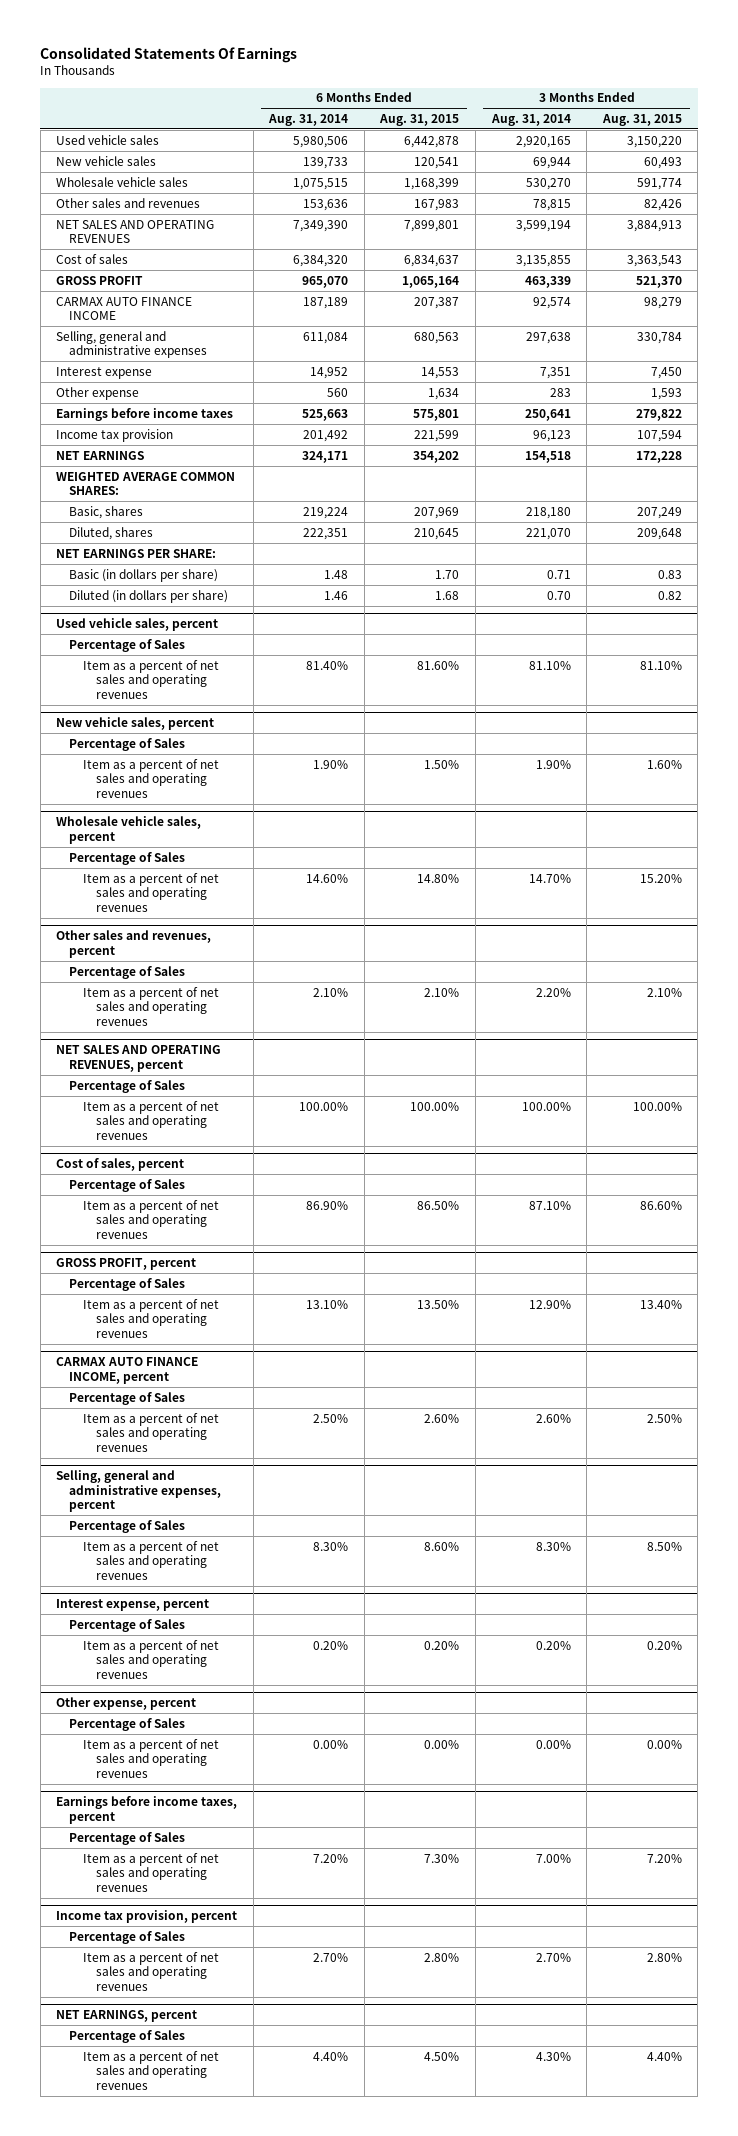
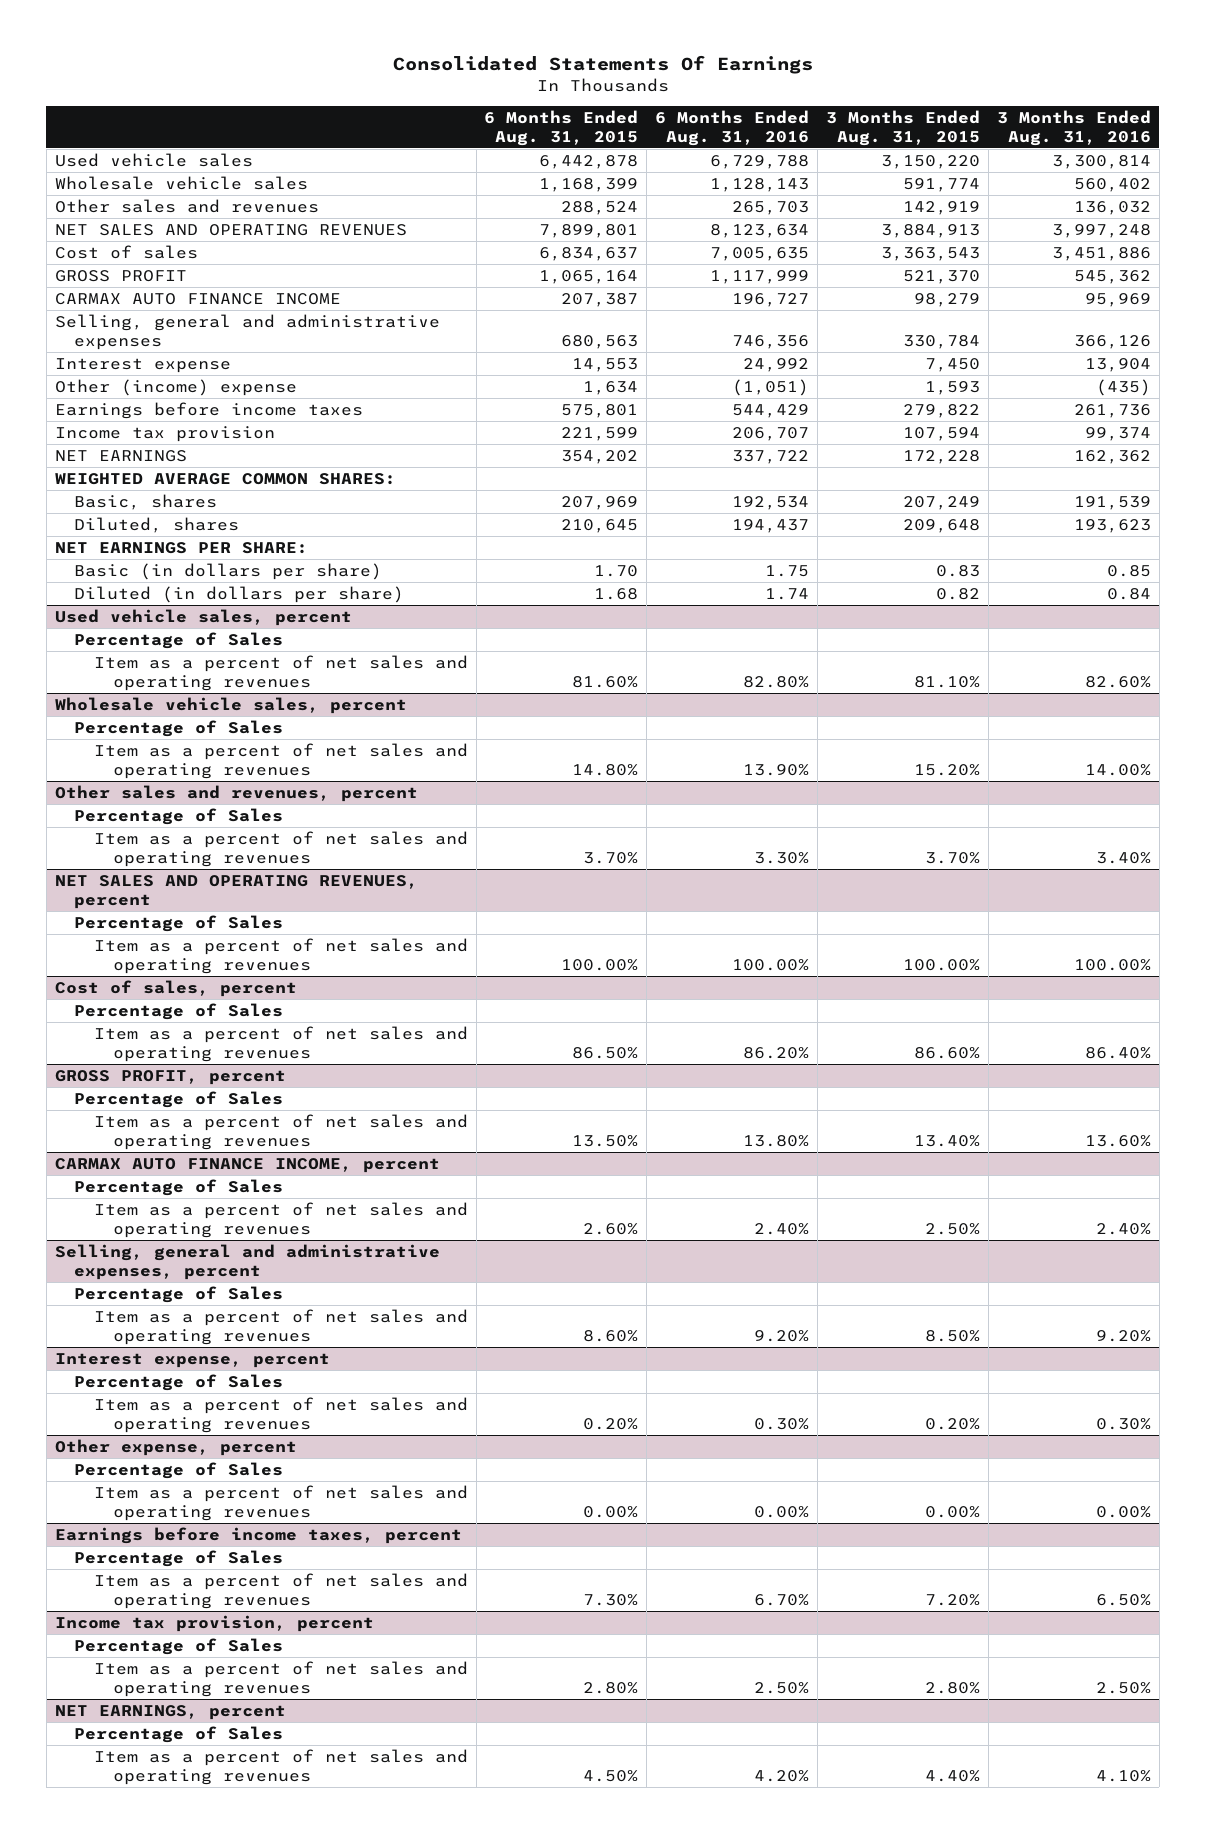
[268,114,349,127] Aug. 31, 2014 -> none
[490,114,571,127] Aug. 31, 2014 -> none
none -> [655,110,810,146] 6 Months Ended Aug. 31, 2016
none -> [996,110,1151,146] 3 Months Ended Aug. 31, 2016
[56,155,157,166] New vehicle sales -> none
[414,198,460,211] 167,983 -> [561,200,639,215] 288,524
[643,198,682,211] 82,426 -> [903,200,981,215] 142,919
[56,386,140,400] Other expense -> [54,378,297,396] Other (income) expense
[56,717,215,731] New vehicle sales, percent -> none
[69,737,186,751] Percentage of Sales -> none
[82,758,219,798] Item as a percent of net sales and operating revenues -> none
[424,987,460,997] 2.10% -> [583,851,639,864] 3.70%
[646,987,682,997] 2.10% -> [925,851,981,864] 3.70%

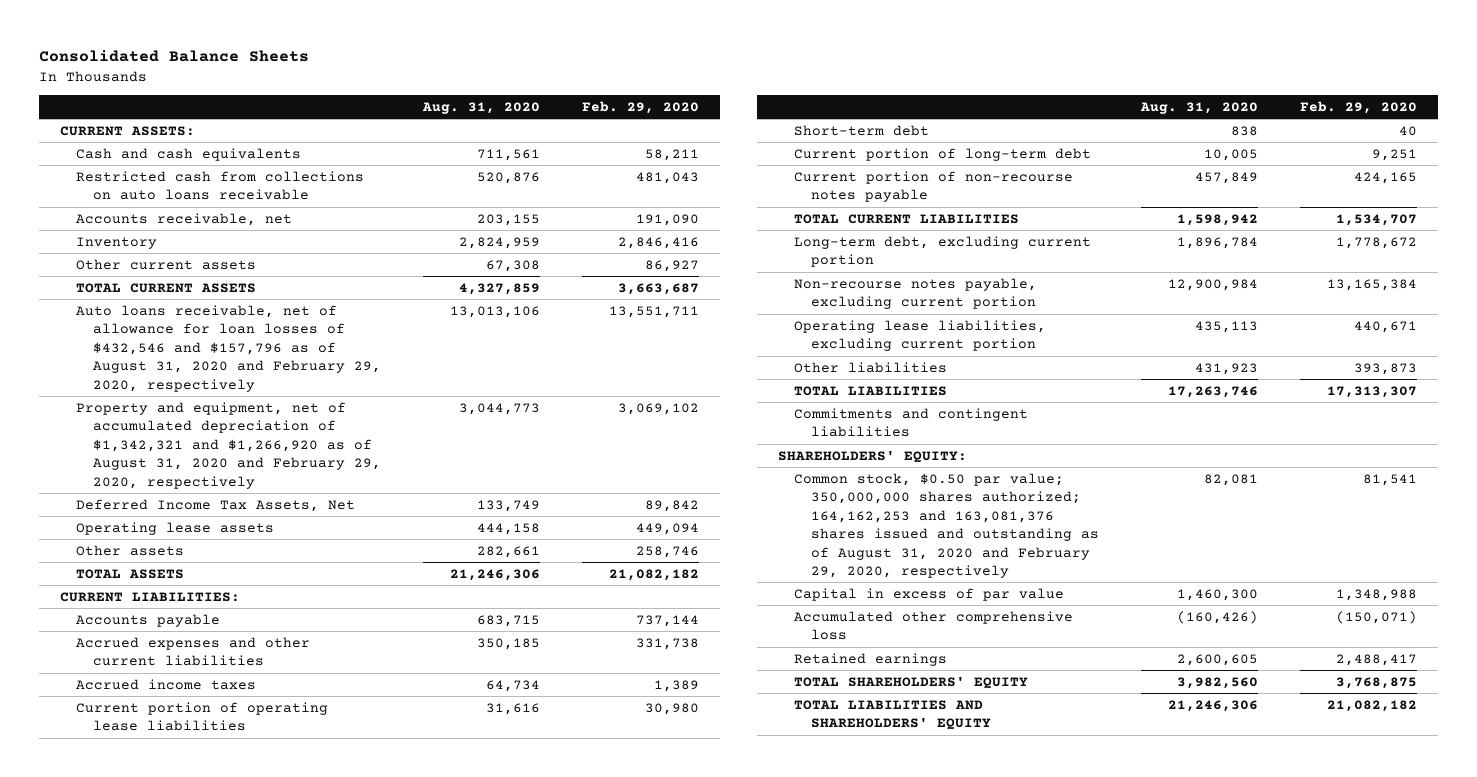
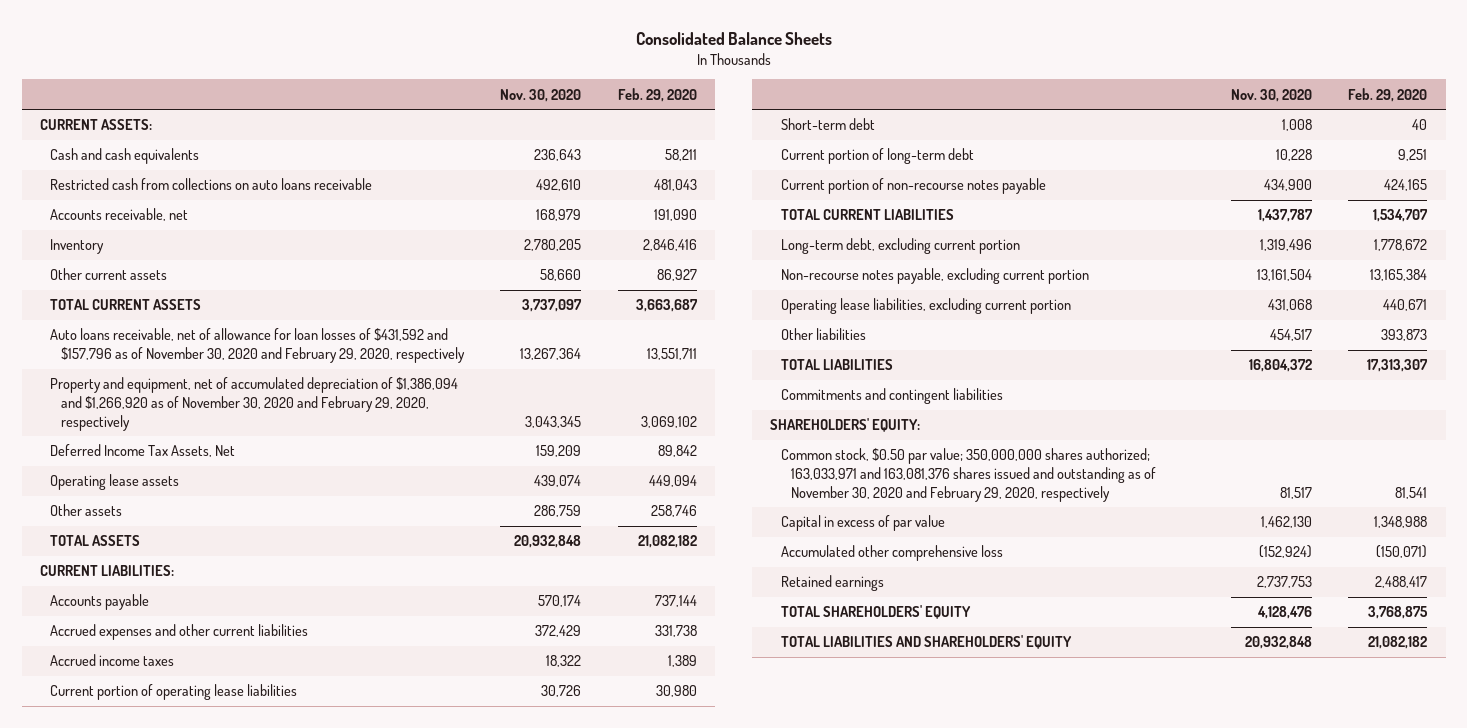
[421,101,540,114] Aug. 31, 2020 -> none
none -> [500,88,582,102] Nov. 30, 2020
[76,304,381,392] Auto loans receivable, net of allowance for loan losses of $432,546 and $157,796 as of August 31, 2020 and February 29, 2020, respectively -> [50,328,465,363] Auto loans receivable, net of allowance for loan losses of $431,592 and $157,796 as of November 30, 2020 and February 29, 2020, respectively
[76,401,381,489] Property and equipment, net of accumulated depreciation of $1,342,321 and $1,266,920 as of August 31, 2020 and February 29, 2020, respectively -> [50,377,459,431] Property and equipment, net of accumulated depreciation of $1,386,094 and $1,266,920 as of November 30, 2020 and February 29, 2020, respectively
[794,472,1099,579] Common stock, $0.50 par value; 350,000,000 shares authorized; 164,162,253 and 163,081,376 shares issued and outstanding as of August 31, 2020 and February 29, 2020, respectively -> [780,448,1157,502] Common stock, $0.50 par value; 350,000,000 shares authorized; 163,033,971 and 163,081,376 shares issued and outstanding as of November 30, 2020 and February 29, 2020, respectively

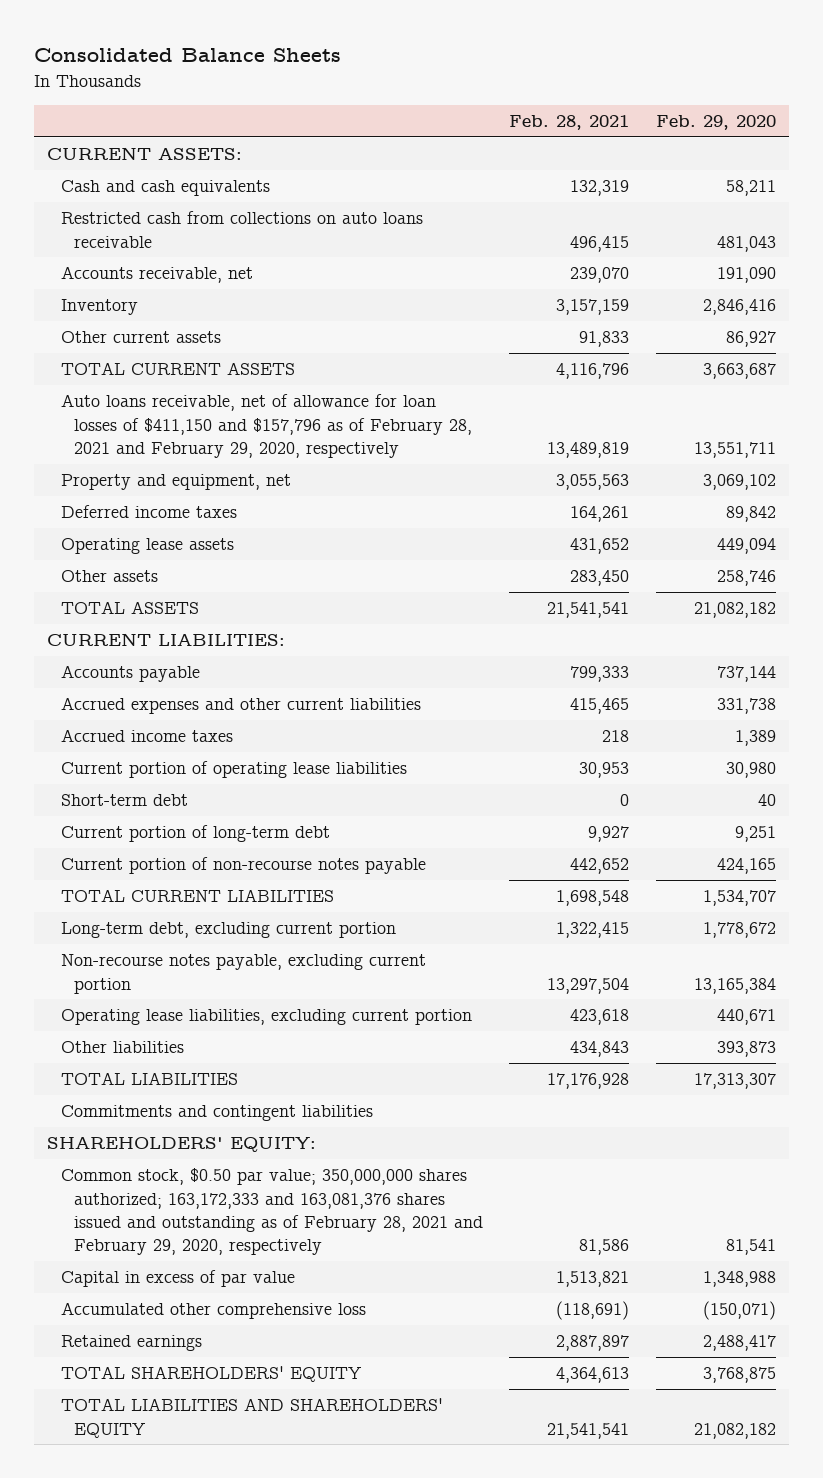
[500,88,582,102] Nov. 30, 2020 -> none
none -> [509,115,630,131] Feb. 28, 2021
[50,328,465,363] Auto loans receivable, net of allowance for loan losses of $431,592 and $157,796 as of November 30, 2020 and February 29, 2020, respectively -> [60,394,473,458] Auto loans receivable, net of allowance for loan losses of $411,150 and $157,796 as of February 28, 2021 and February 29, 2020, respectively
[50,377,459,431] Property and equipment, net of accumulated depreciation of $1,386,094 and $1,266,920 as of November 30, 2020 and February 29, 2020, respectively -> [60,474,291,491] Property and equipment, net
[50,444,236,458] Deferred Income Tax Assets, Net -> [60,505,237,519] Deferred income taxes
[780,448,1157,502] Common stock, $0.50 par value; 350,000,000 shares authorized; 163,033,971 and 163,081,376 shares issued and outstanding as of November 30, 2020 and February 29, 2020, respectively -> [60,1168,484,1256] Common stock, $0.50 par value; 350,000,000 shares authorized; 163,172,333 and 163,081,376 shares issued and outstanding as of February 28, 2021 and February 29, 2020, respectively

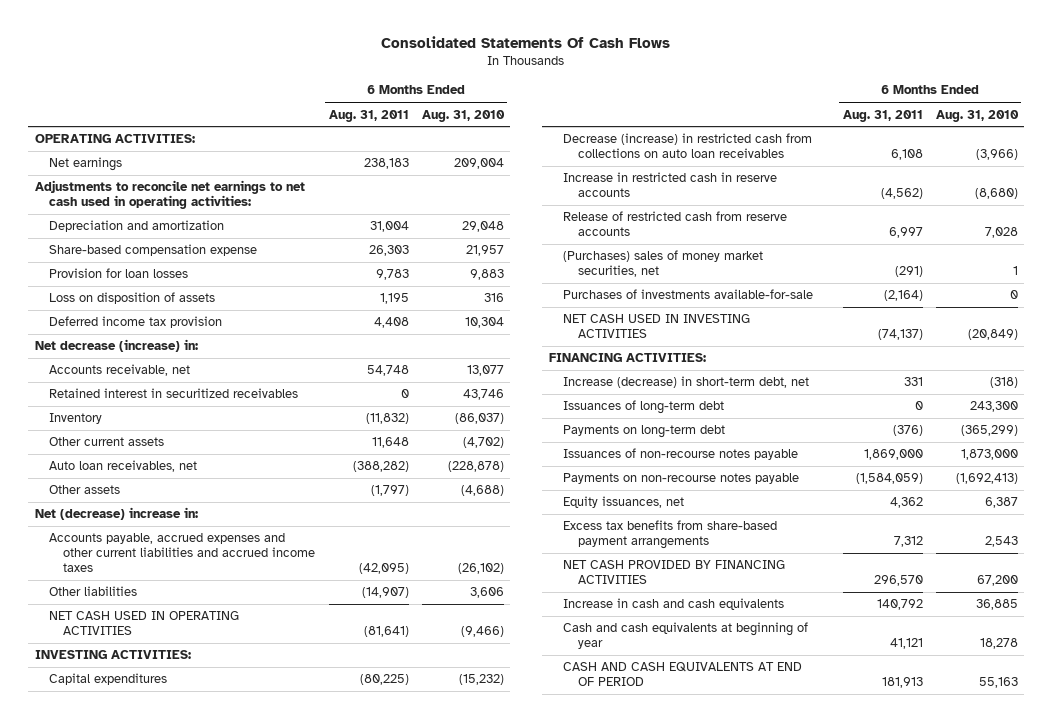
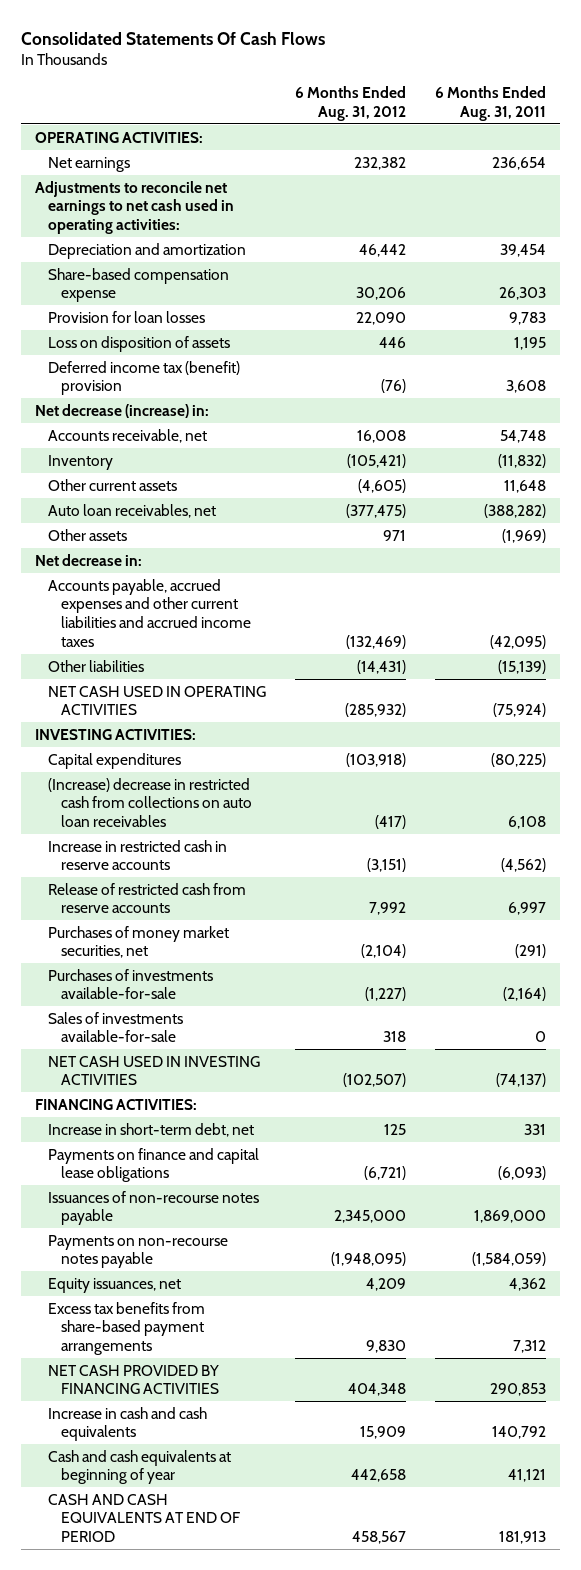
[421,109,505,122] Aug. 31, 2010 -> none
none -> [294,86,406,121] 6 Months Ended Aug. 31, 2012
[363,158,409,170] 238,183 -> [491,156,546,170] 236,654
[369,221,409,233] 31,004 -> [499,243,546,257] 39,454
[48,316,222,329] Deferred income tax provision -> [47,360,240,396] Deferred income tax (benefit) provision
[373,317,409,329] 4,408 -> [505,380,546,394] 3,608
[48,388,298,399] Retained interest in securitized receivables -> none
[370,485,409,497] (1,797) -> [501,528,546,543] (1,969)
[34,507,198,521] Net (decrease) increase in: -> [35,553,143,566] Net decrease in:
[361,587,409,599] (14,907) -> [497,659,546,674] (15,139)
[363,626,409,638] (81,641) -> [492,703,546,718] (75,924)
[563,133,813,159] Decrease (increase) in restricted cash from collections on auto loan receivables -> [47,777,252,828] (Increase) decrease in restricted cash from collections on auto loan receivables
[563,250,764,278] (Purchases) sales of money market securities, net -> [47,925,229,959] Purchases of money market securities, net
none -> [47,1011,183,1043] Sales of investments available-for-sale
[563,400,725,415] Issuances of long-term debt -> none
[563,425,726,439] Payments on long-term debt -> none
[563,376,810,389] Increase (decrease) in short-term debt, net -> [47,1122,254,1137] Increase in short-term debt, net
none -> [47,1147,259,1183] Payments on finance and capital lease obligations
[873,575,923,587] 296,570 -> [489,1383,546,1397] 290,853

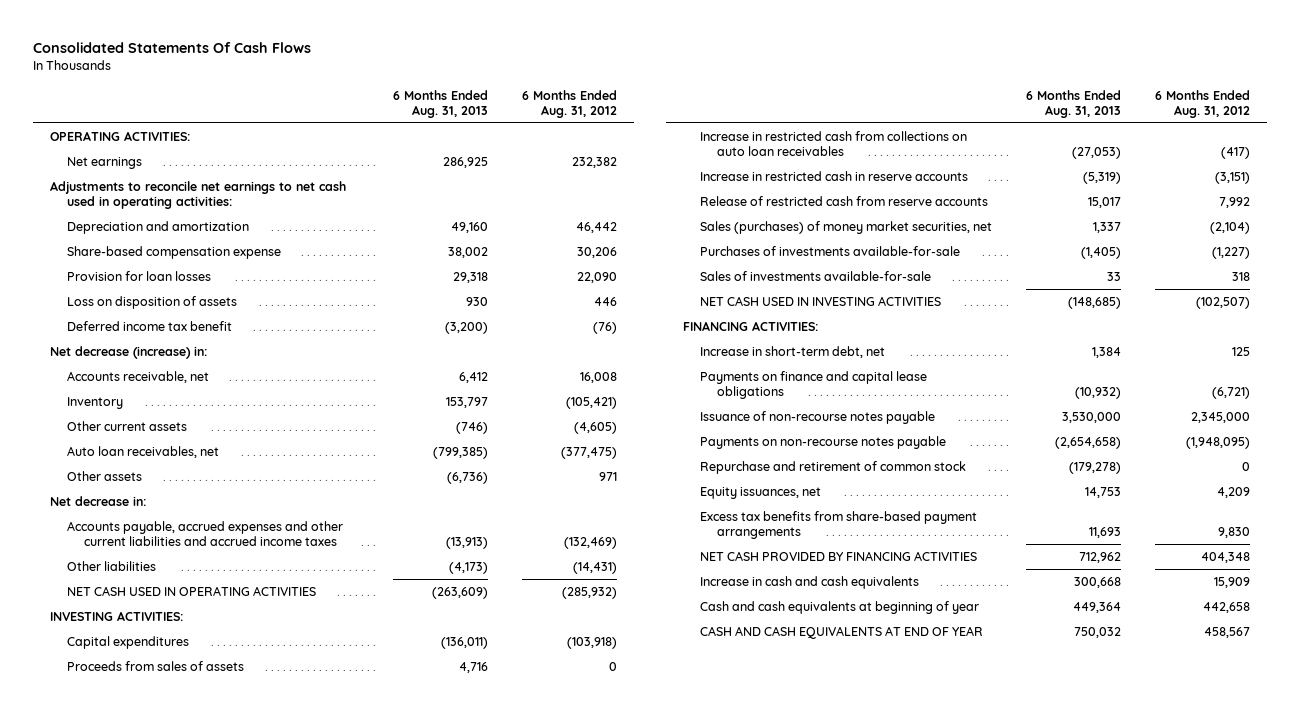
[434,86,546,121] 6 Months Ended Aug. 31, 2011 -> none
none -> [393,89,489,119] 6 Months Ended Aug. 31, 2013
[47,360,240,396] Deferred income tax (benefit) provision -> [67,320,233,331] Deferred income tax benefit
none -> [67,660,245,671] Proceeds from sales of assets
[47,777,252,828] (Increase) decrease in restricted cash from collections on auto loan receivables -> [699,130,967,157] Increase in restricted cash from collections on auto loan receivables
[47,925,229,959] Purchases of money market securities, net -> [699,220,992,234] Sales (purchases) of money market securities, net
[47,1190,259,1226] Issuances of non-recourse notes payable -> [699,410,935,424] Issuance of non-recourse notes payable
none -> [699,460,966,474] Repurchase and retirement of common stock
[47,1493,240,1543] CASH AND CASH EQUIVALENTS AT END OF PERIOD -> [699,625,983,639] CASH AND CASH EQUIVALENTS AT END OF YEAR

